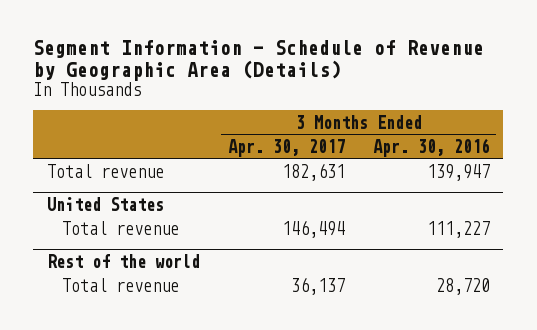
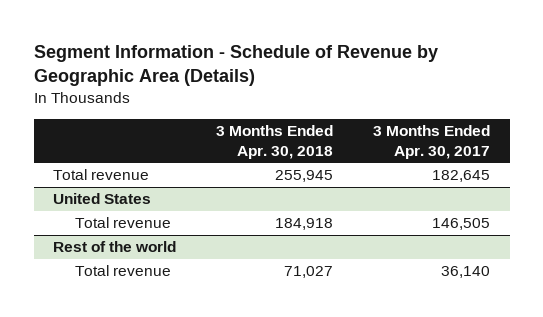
[372,137,490,157] Apr. 30, 2016 -> none
none -> [216,125,334,159] 3 Months Ended Apr. 30, 2018
[281,162,345,181] 182,631 -> [432,170,491,183] 182,645
[281,219,345,238] 146,494 -> [432,218,491,231] 146,505
[290,276,345,295] 36,137 -> [441,266,491,279] 36,140

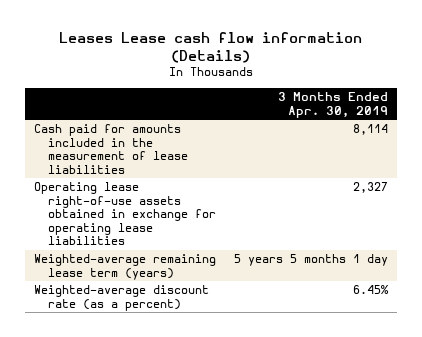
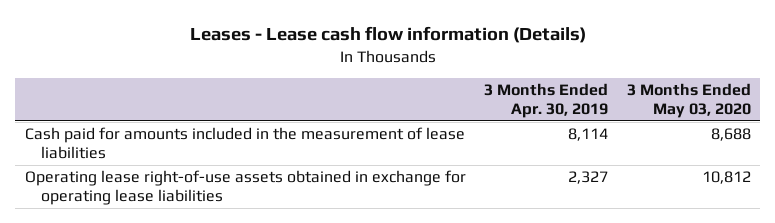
[59,31,363,63] Leases Lease cash flow information (Details) -> [189,26,586,44] Leases - Lease cash flow information (Details)
none -> [626,83,751,118] 3 Months Ended May 03, 2020
[33,254,216,280] Weighted-average remaining lease term (years) -> none
[33,285,209,311] Weighted-average discount rate (as a percent) -> none

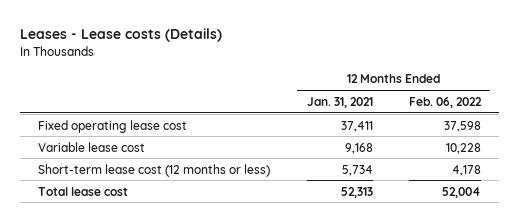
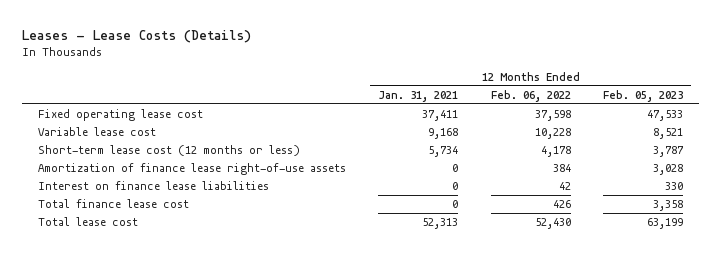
[20,28,223,43] Leases - Lease costs (Details) -> [22,30,252,44] Leases - Lease Costs (Details)
none -> [602,89,683,102] Feb. 05, 2023
none -> [38,163,347,176] Amortization of finance lease right-of-use assets
none -> [38,181,270,191] Interest on finance lease liabilities
none -> [38,199,190,209] Total finance lease cost
[441,186,481,198] 52,004 -> [534,218,571,230] 52,430

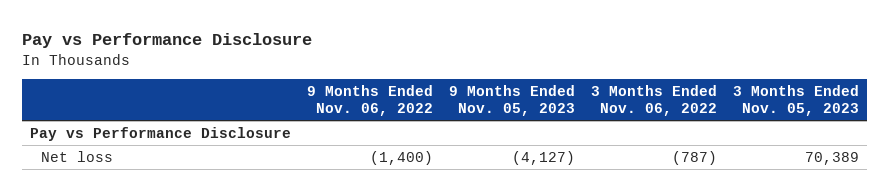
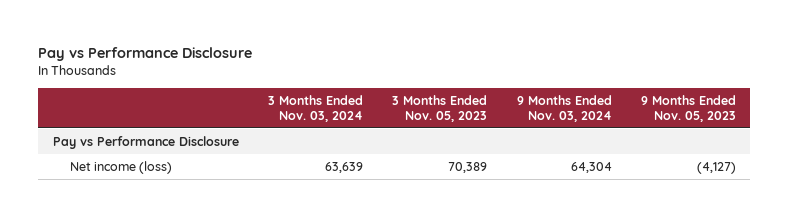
[307,85,434,117] 9 Months Ended Nov. 06, 2022 -> none
[591,85,718,117] 3 Months Ended Nov. 06, 2022 -> none
none -> [268,94,364,123] 3 Months Ended Nov. 03, 2024
none -> [516,94,612,123] 9 Months Ended Nov. 03, 2024
[41,150,114,162] Net loss -> [70,160,173,174] Net income (loss)

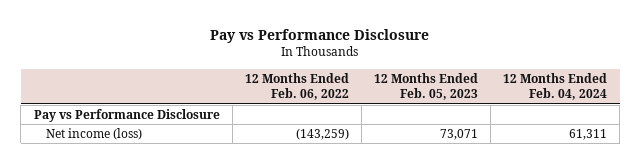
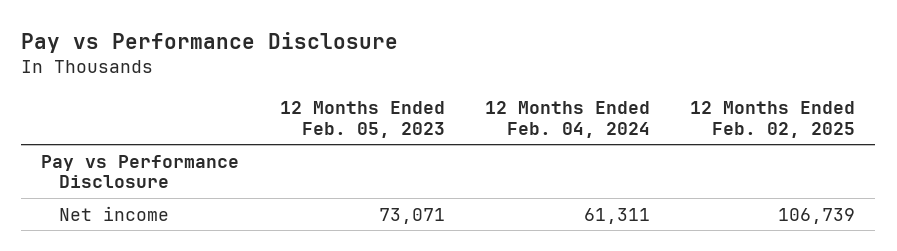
[244,72,349,101] 12 Months Ended Feb. 06, 2022 -> none
none -> [690,100,856,138] 12 Months Ended Feb. 02, 2025
[46,127,143,140] Net income (loss) -> [58,205,169,221] Net income

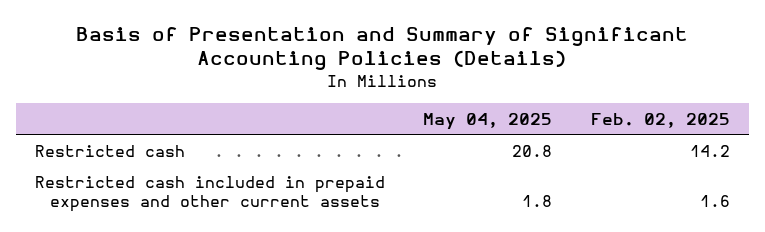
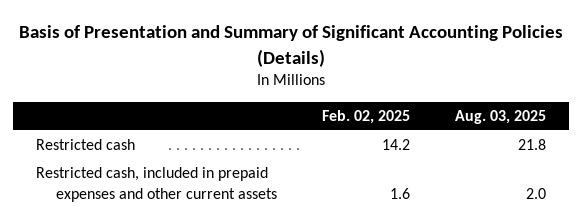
[423,112,553,130] May 04, 2025 -> none
none -> [455,110,547,125] Aug. 03, 2025
[34,175,385,212] Restricted cash included in prepaid expenses and other current assets -> [35,167,278,203] Restricted cash, included in prepaid expenses and other current assets

